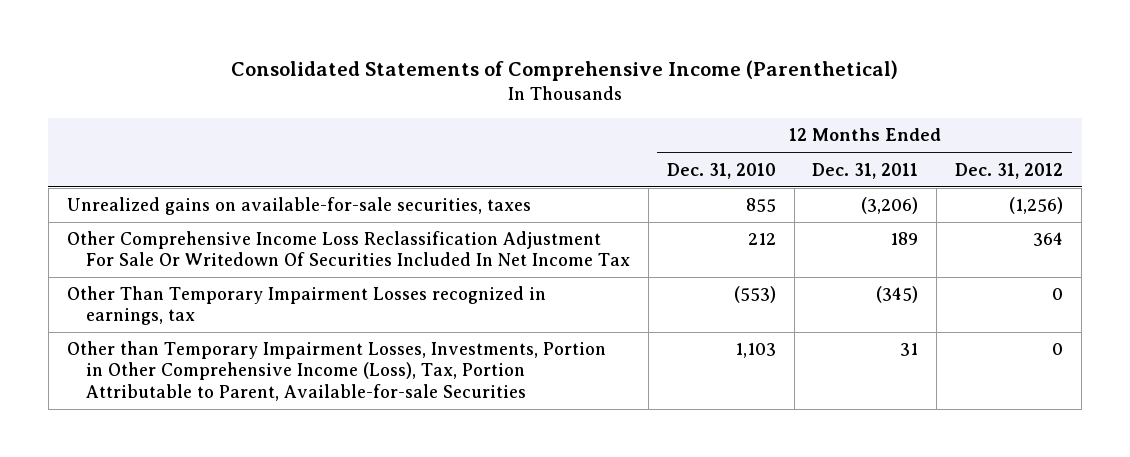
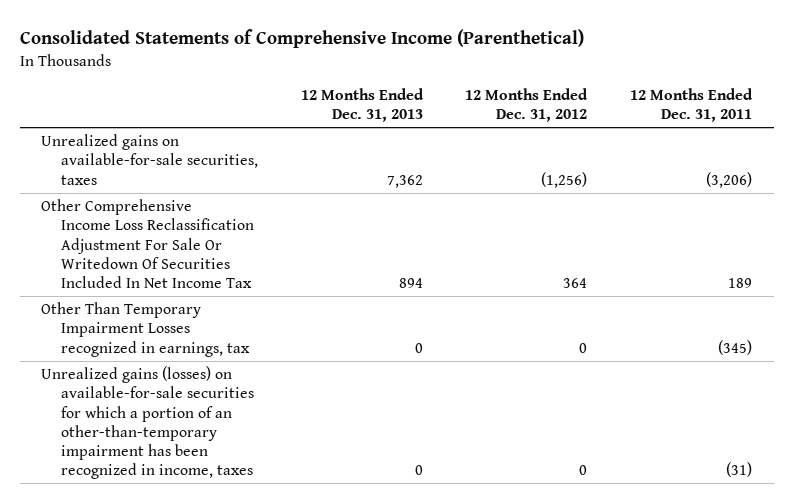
[666,162,776,179] Dec. 31, 2010 -> none
none -> [300,87,424,123] 12 Months Ended Dec. 31, 2013
[66,341,606,401] Other than Temporary Impairment Losses, Investments, Portion in Other Comprehensive Income (Loss), Tax, Portion Attributable to Parent, Available-for-sale Securities -> none
none -> [41,366,254,480] Unrealized gains (losses) on available-for-sale securities for which a portion of an other-than-temporary impairment has been recognized in income, taxes

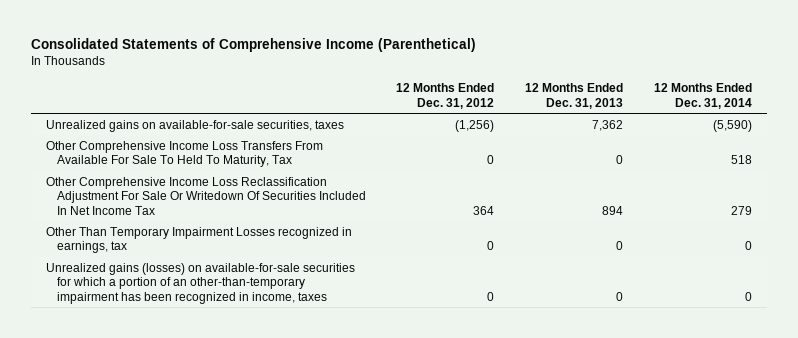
[630,87,754,123] 12 Months Ended Dec. 31, 2011 -> none
none -> [653,83,752,109] 12 Months Ended Dec. 31, 2014
none -> [46,140,324,168] Other Comprehensive Income Loss Transfers From Available For Sale To Held To Maturity, Tax

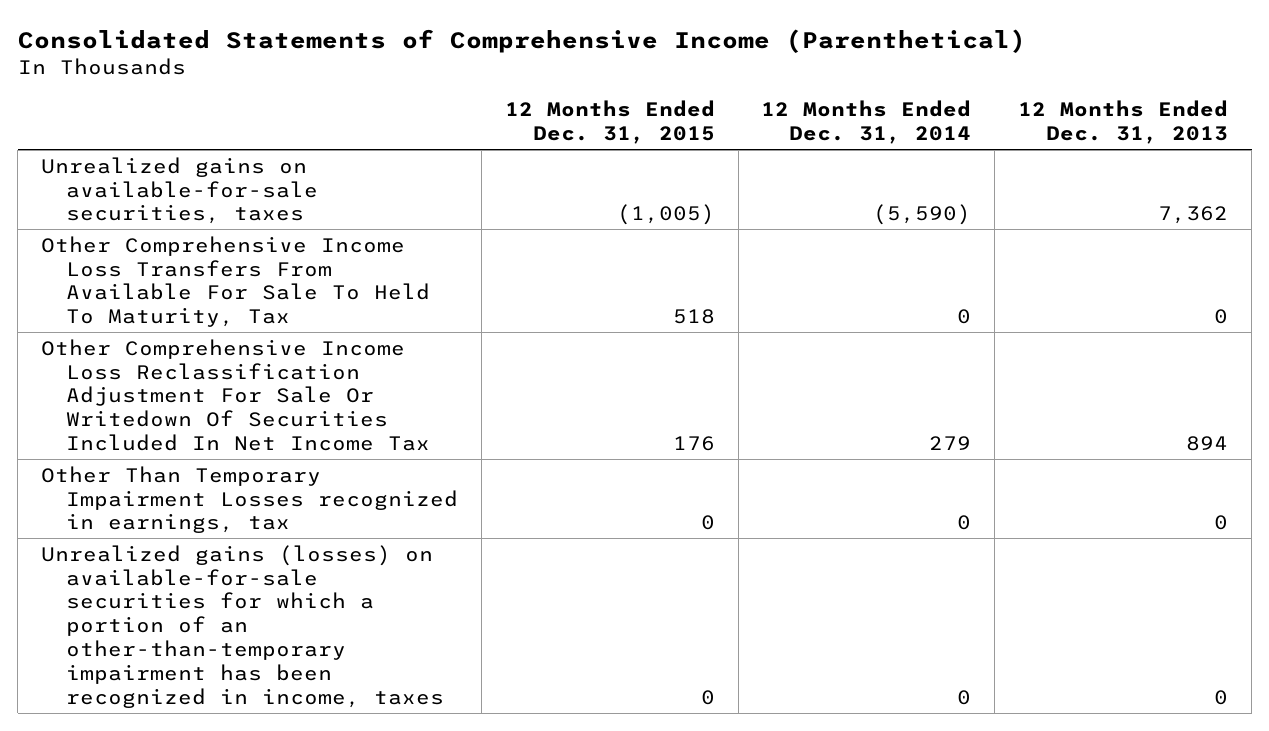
[396,83,495,109] 12 Months Ended Dec. 31, 2012 -> none
none -> [504,100,715,145] 12 Months Ended Dec. 31, 2015
[730,155,752,165] 518 -> [957,309,972,325] 0

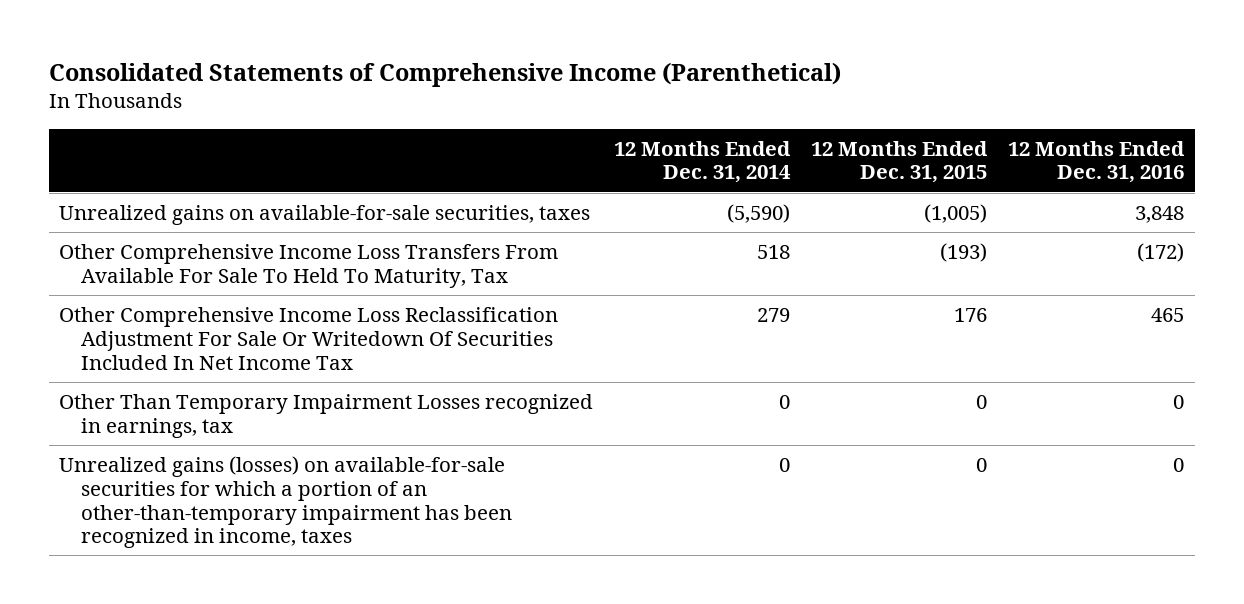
[1018,100,1229,145] 12 Months Ended Dec. 31, 2013 -> none
none -> [1008,140,1186,184] 12 Months Ended Dec. 31, 2016
[672,309,715,325] 518 -> [940,242,988,262] (193)
[957,309,972,325] 0 -> [757,244,791,259] 518

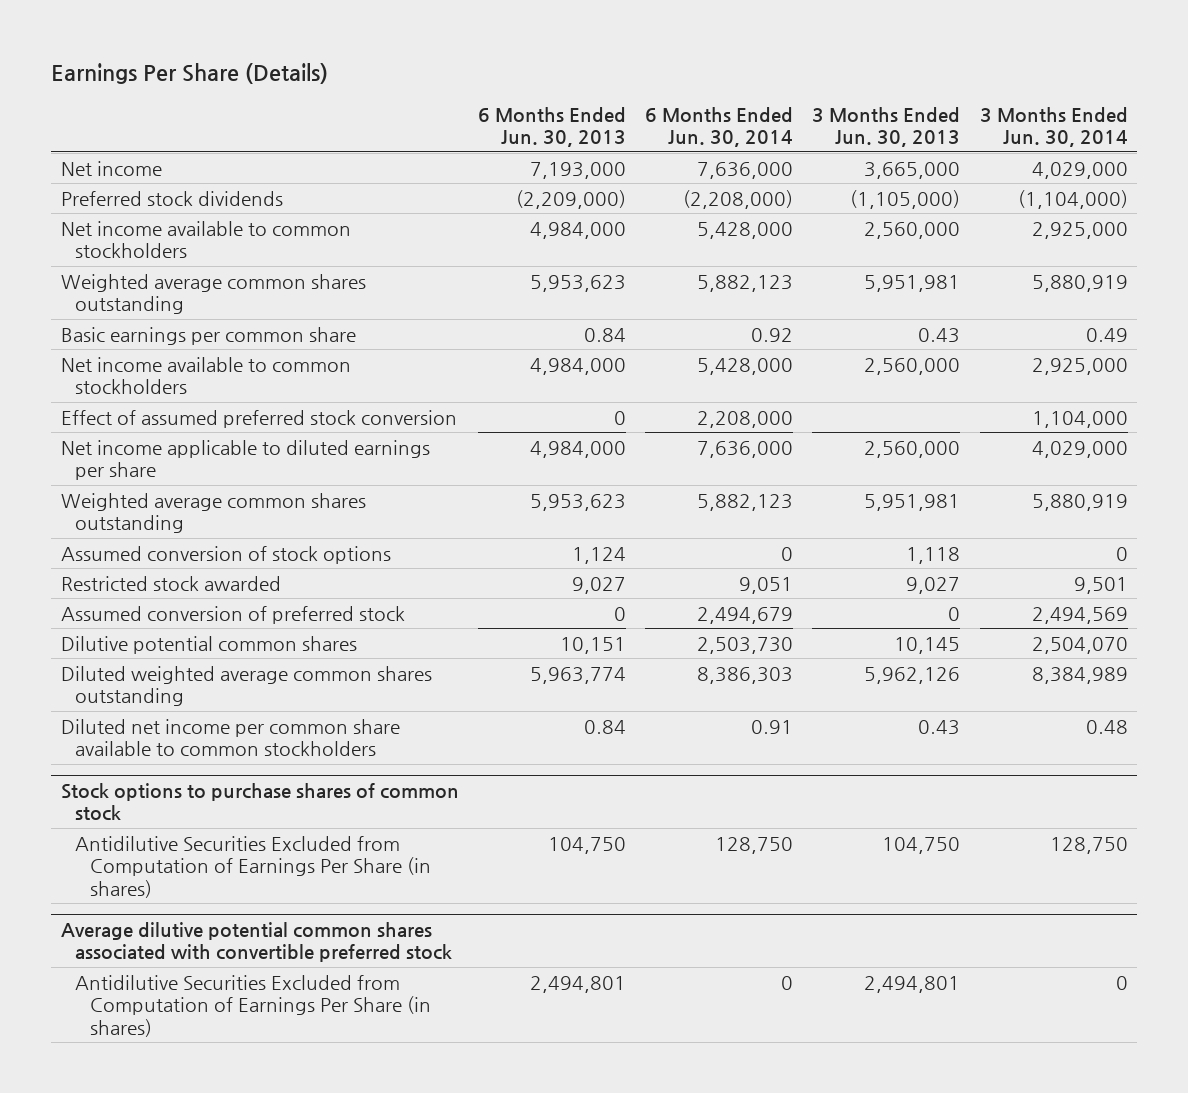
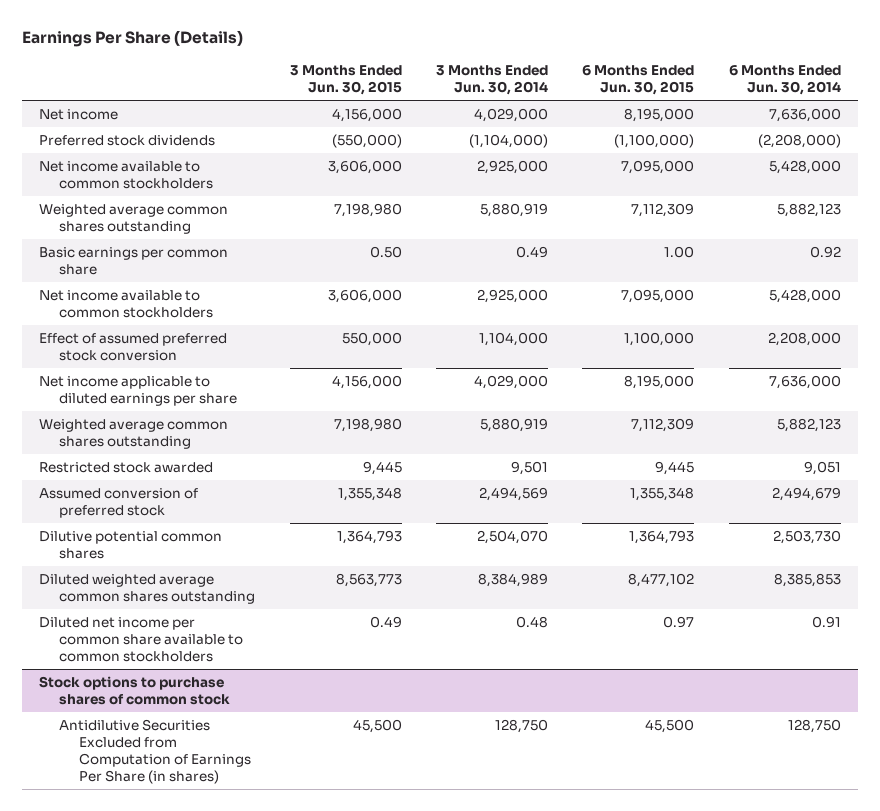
[477,106,626,148] 6 Months Ended Jun. 30, 2013 -> none
[812,106,961,148] 3 Months Ended Jun. 30, 2013 -> none
none -> [289,64,402,96] 3 Months Ended Jun. 30, 2015
none -> [582,64,695,96] 6 Months Ended Jun. 30, 2015
[60,545,391,564] Assumed conversion of stock options -> none
[697,666,794,684] 8,386,303 -> [773,572,841,587] 8,385,853
[60,921,453,963] Average dilutive potential common shares associated with convertible preferred stock -> none
[75,974,432,1037] Antidilutive Securities Excluded from Computation of Earnings Per Share (in shares) -> none

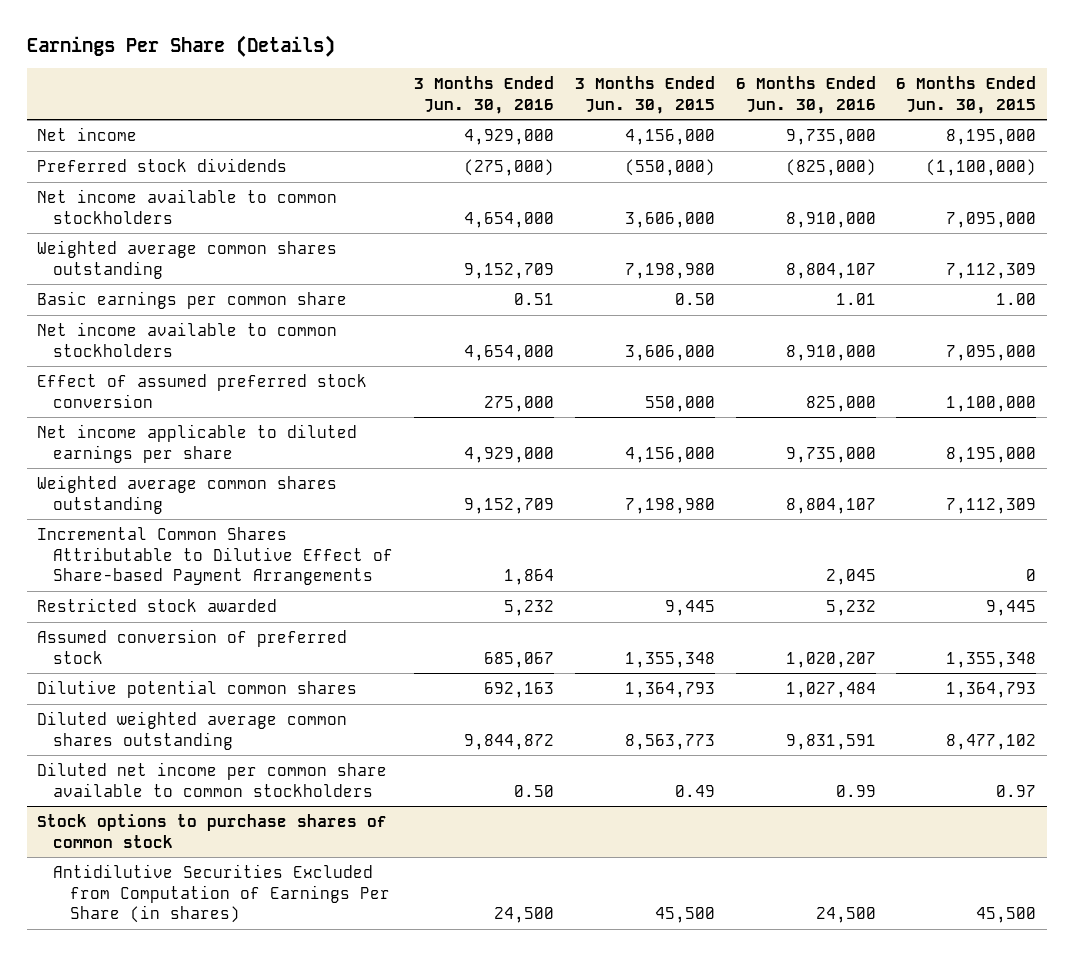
[436,64,549,96] 3 Months Ended Jun. 30, 2014 -> none
[728,64,841,96] 6 Months Ended Jun. 30, 2014 -> none
none -> [414,75,555,114] 3 Months Ended Jun. 30, 2016
none -> [735,75,876,114] 6 Months Ended Jun. 30, 2016
none -> [36,527,394,586] Incremental Common Shares Attributable to Dilutive Effect of Share-based Payment Arrangements

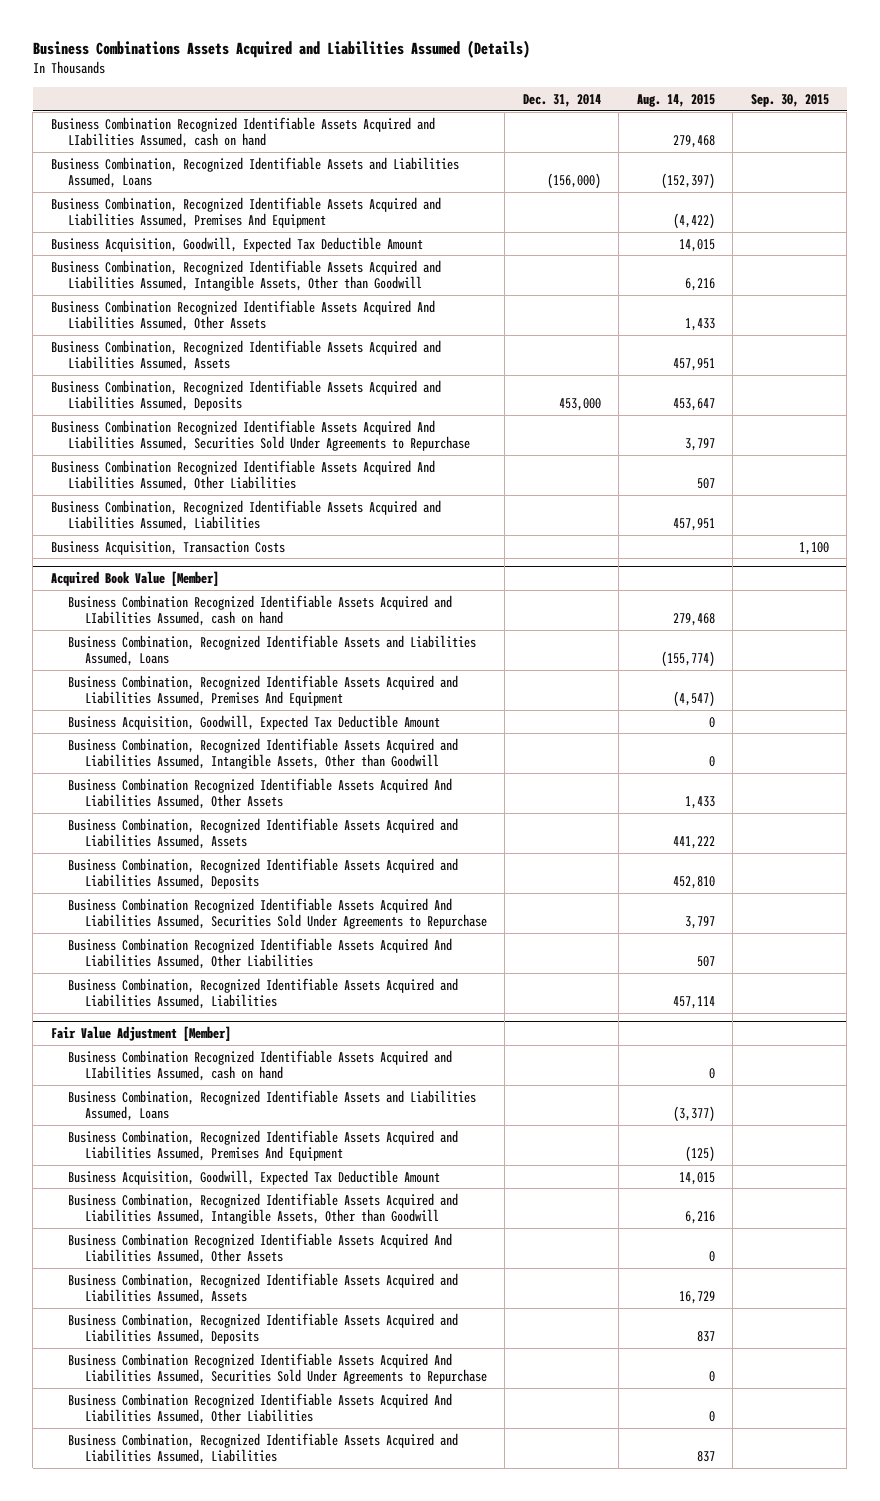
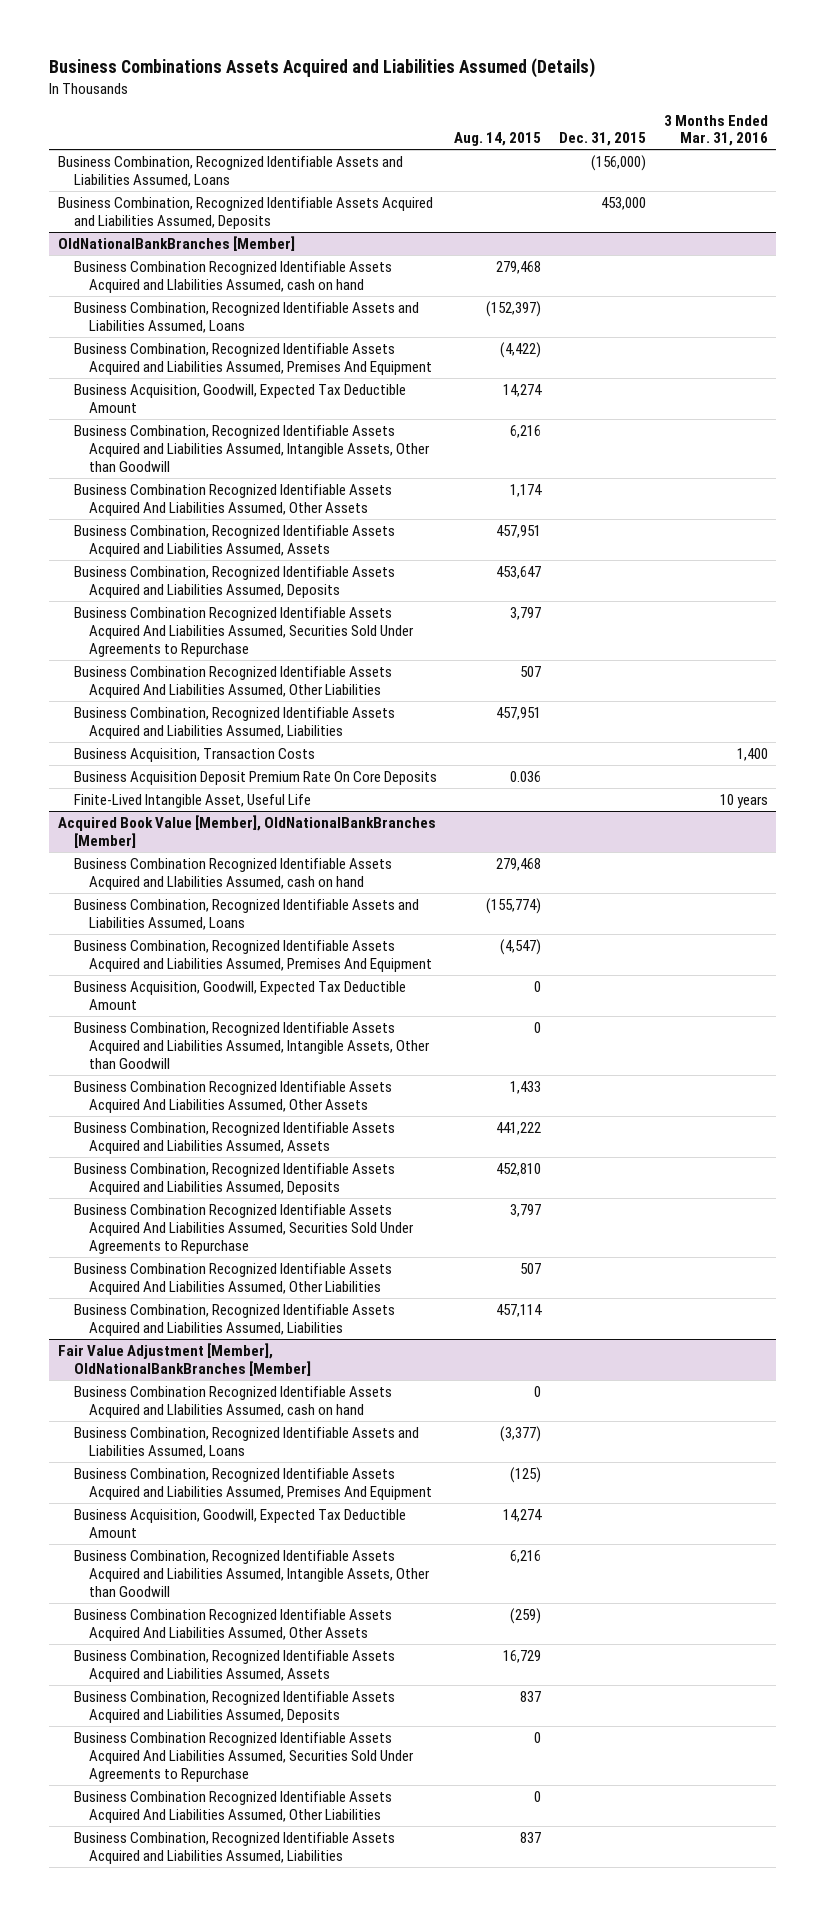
[522,93,601,107] Dec. 31, 2014 -> none
[750,93,829,107] Sep. 30, 2015 -> none
none -> [559,132,647,147] Dec. 31, 2015
none -> [663,114,768,147] 3 Months Ended Mar. 31, 2016
none -> [58,155,404,187] Business Combination, Recognized Identifiable Assets and Liabilities Assumed, Loans
none -> [58,196,434,229] Business Combination, Recognized Identifiable Assets Acquired and Liabilities Assumed, Deposits
none -> [58,235,296,251] OldNationalBankBranches [Member]
[678,238,715,252] 14,015 -> [503,383,543,397] 14,274
[684,318,715,332] 1,433 -> [510,483,543,497] 1,174
none -> [73,770,437,785] Business Acquisition Deposit Premium Rate On Core Deposits
none -> [73,793,311,808] Finite-Lived Intangible Asset, Useful Life
[50,570,219,586] Acquired Book Value [Member] -> [58,814,437,848] Acquired Book Value [Member], OldNationalBankBranches [Member]
[50,1025,231,1041] Fair Value Adjustment [Member] -> [58,1342,311,1376] Fair Value Adjustment [Member], OldNationalBankBranches [Member]
[678,1171,715,1185] 14,015 -> [503,1508,543,1522] 14,274
[708,1251,715,1263] 0 -> [510,1607,542,1624] (259)

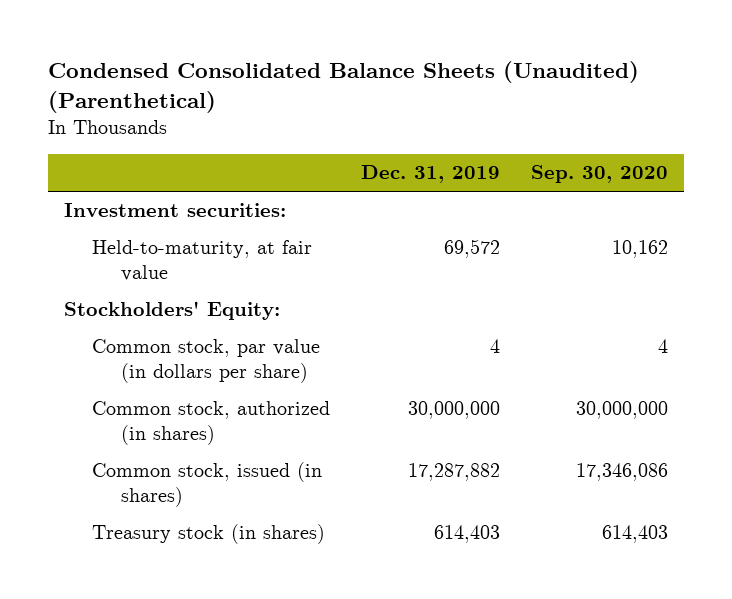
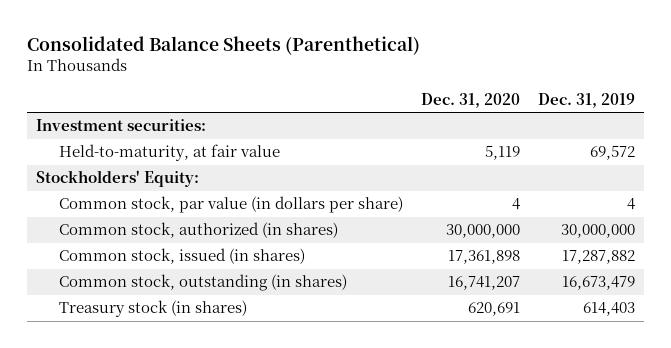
[48,61,640,114] Condensed Consolidated Balance Sheets (Unaudited) (Parenthetical) -> [27,35,421,55] Consolidated Balance Sheets (Parenthetical)
[531,165,669,184] Sep. 30, 2020 -> none
none -> [420,92,520,108] Dec. 31, 2020
none -> [58,274,347,292] Common stock, outstanding (in shares)

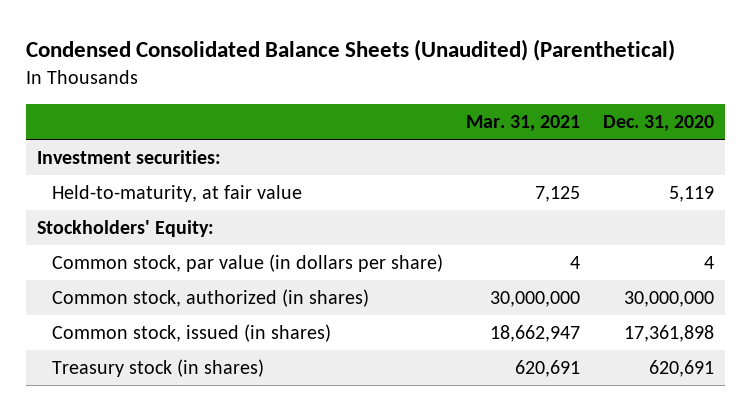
[27,35,421,55] Consolidated Balance Sheets (Parenthetical) -> [25,39,675,62] Condensed Consolidated Balance Sheets (Unaudited) (Parenthetical)
[537,92,635,108] Dec. 31, 2019 -> none
none -> [465,115,580,132] Mar. 31, 2021
[58,274,347,292] Common stock, outstanding (in shares) -> none

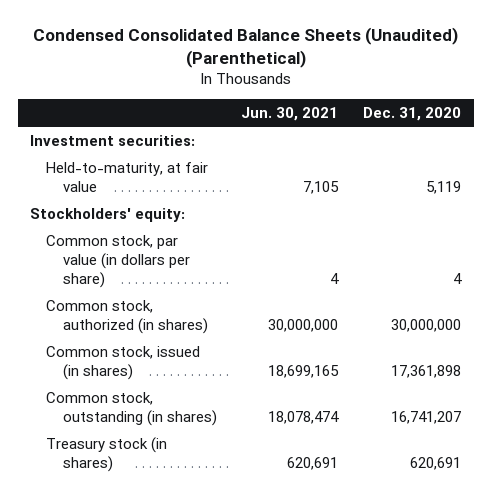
[465,115,580,132] Mar. 31, 2021 -> none
none -> [241,107,339,122] Jun. 30, 2021
[37,220,215,238] Stockholders' Equity: -> [30,207,186,222] Stockholders' equity:
none -> [46,391,217,426] Common stock, outstanding (in shares)

